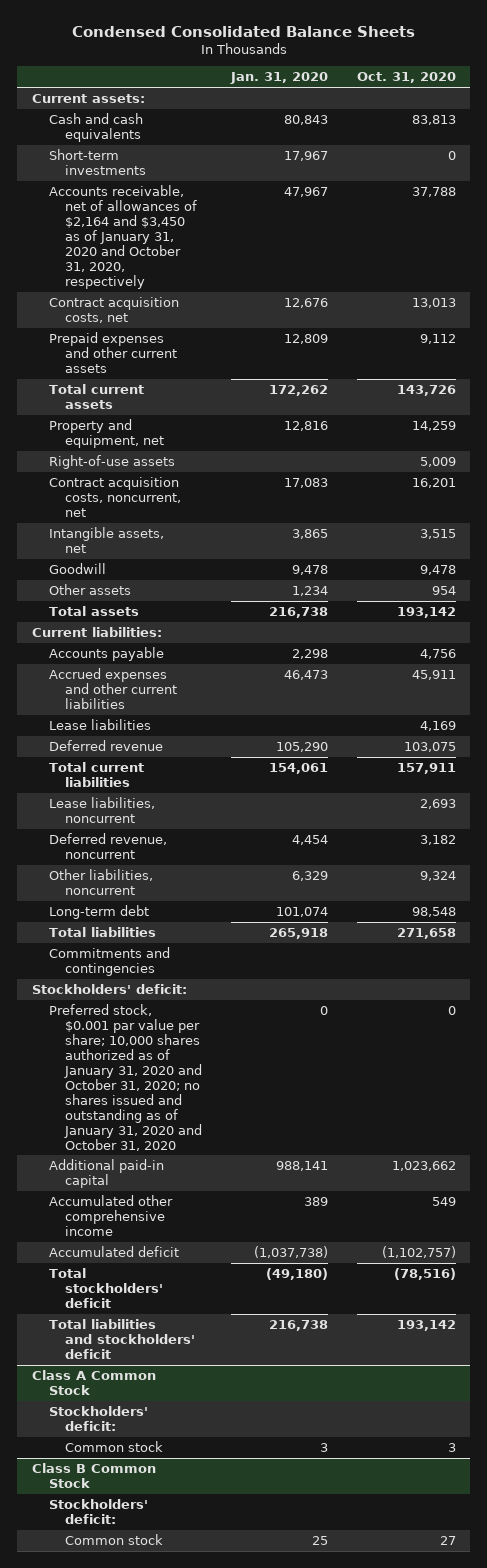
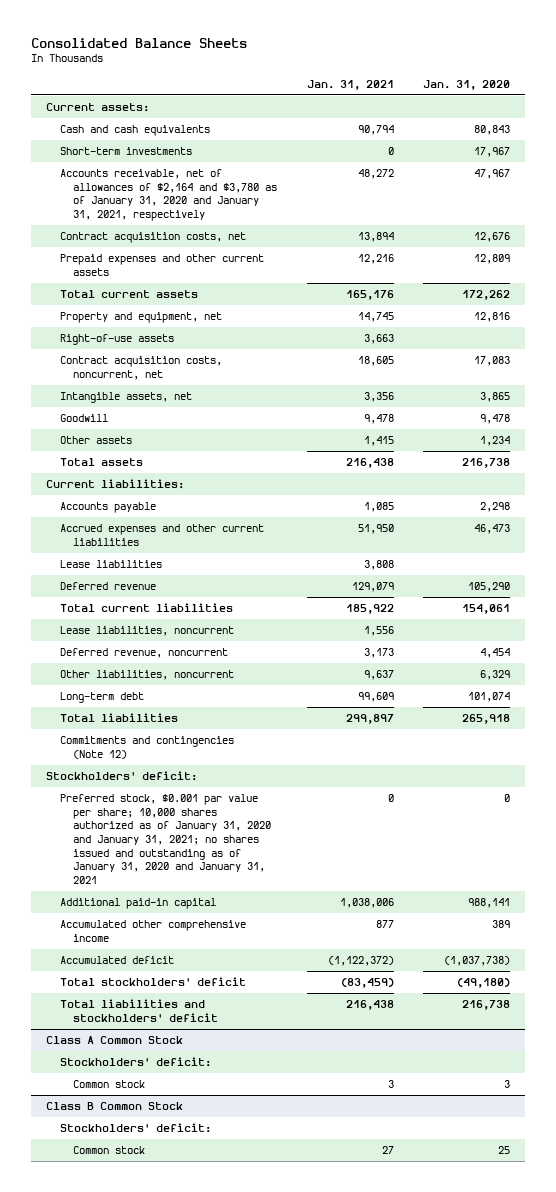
[71,25,415,37] Condensed Consolidated Balance Sheets -> [31,37,248,48] Consolidated Balance Sheets
[356,72,456,84] Oct. 31, 2020 -> none
none -> [306,79,394,90] Jan. 31, 2021
[48,184,198,289] Accounts receivable, net of allowances of $2,164 and $3,450 as of January 31, 2020 and October 31, 2020, respectively -> [59,168,278,221] Accounts receivable, net of allowances of $2,164 and $3,780 as of January 31, 2020 and January 31, 2021, respectively
[48,946,170,976] Commitments and contingencies -> [59,735,234,759] Commitments and contingencies (Note 12)
[48,1003,203,1151] Preferred stock, $0.001 par value per share; 10,000 shares authorized as of January 31, 2020 and October 31, 2020; no shares issued and outstanding as of January 31, 2020 and October 31, 2020 -> [59,793,272,884] Preferred stock, $0.001 par value per share; 10,000 shares authorized as of January 31, 2020 and January 31, 2021; no shares issued and outstanding as of January 31, 2020 and January 31, 2021

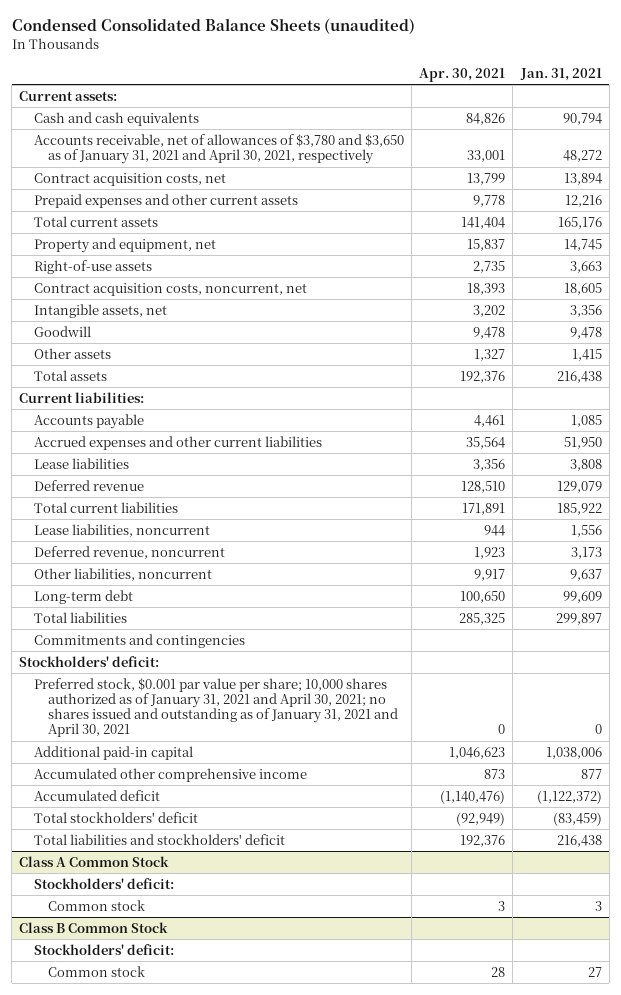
[31,37,248,48] Consolidated Balance Sheets -> [11,18,415,35] Condensed Consolidated Balance Sheets (unaudited)
[423,79,511,90] Jan. 31, 2020 -> none
none -> [419,67,506,82] Apr. 30, 2021
[59,146,192,155] Short-term investments -> none
[59,168,278,221] Accounts receivable, net of allowances of $2,164 and $3,780 as of January 31, 2020 and January 31, 2021, respectively -> [33,133,404,164] Accounts receivable, net of allowances of $3,780 and $3,650 as of January 31, 2021 and April 30, 2021, respectively
[59,735,234,759] Commitments and contingencies (Note 12) -> [33,633,245,648] Commitments and contingencies
[59,793,272,884] Preferred stock, $0.001 par value per share; 10,000 shares authorized as of January 31, 2020 and January 31, 2021; no shares issued and outstanding as of January 31, 2020 and January 31, 2021 -> [33,677,398,738] Preferred stock, $0.001 par value per share; 10,000 shares authorized as of January 31, 2021 and April 30, 2021; no shares issued and outstanding as of January 31, 2021 and April 30, 2021

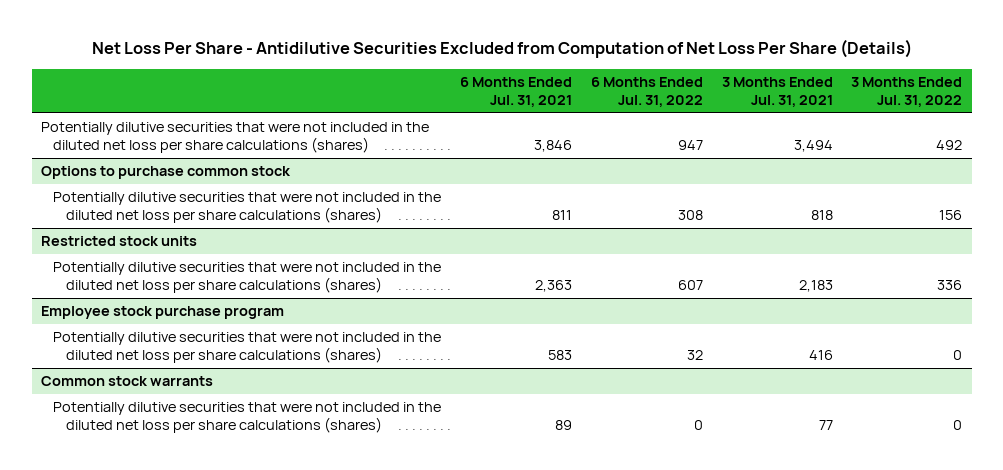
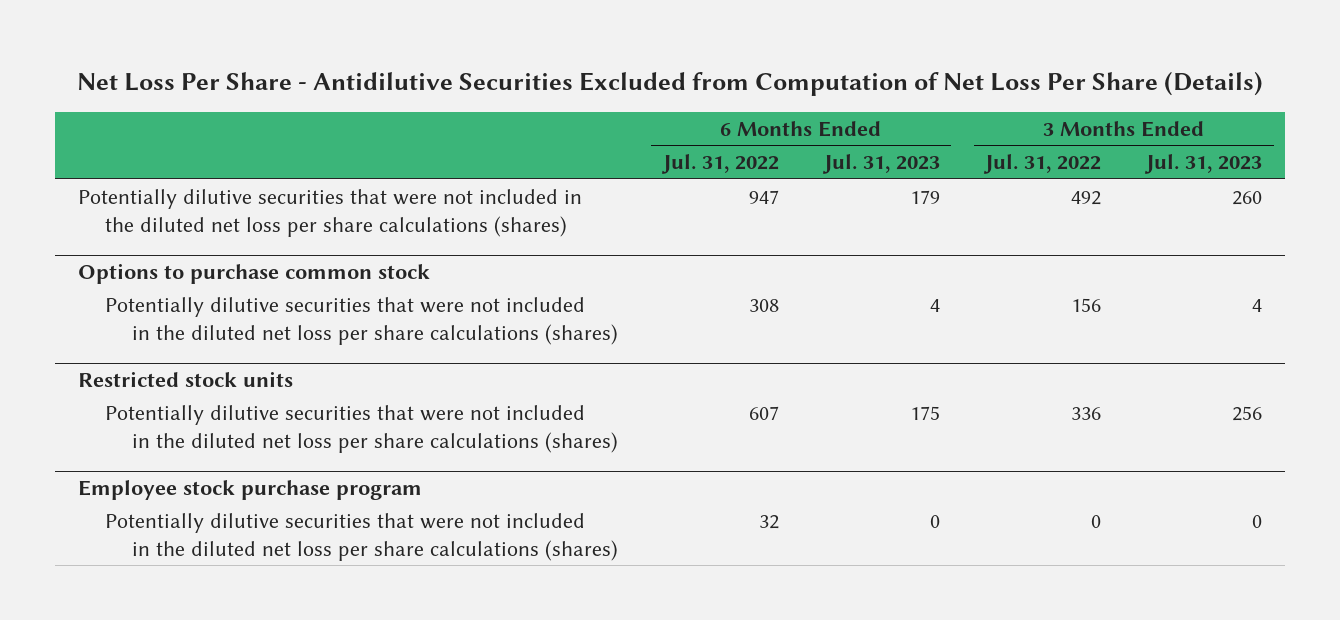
[460,77,573,107] 6 Months Ended Jul. 31, 2021 -> none
[721,77,833,107] 3 Months Ended Jul. 31, 2021 -> none
none -> [821,154,940,175] Jul. 31, 2023
none -> [1144,154,1263,175] Jul. 31, 2023
[41,376,214,387] Common stock warrants -> none
[53,402,442,434] Potentially dilutive securities that were not included in the diluted net loss per share calculations (shares) -> none

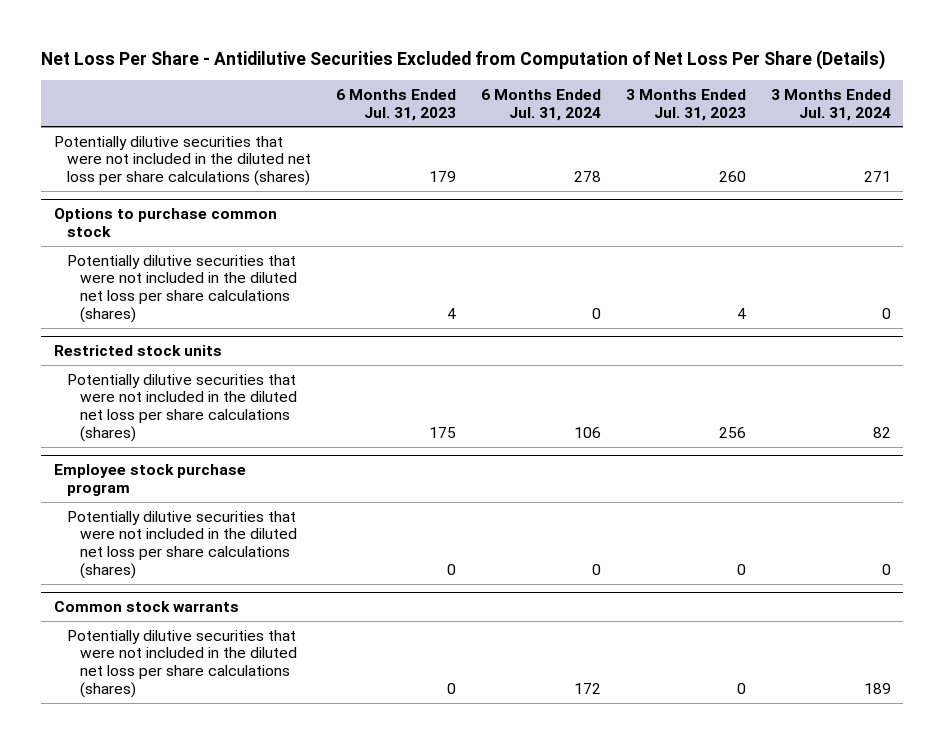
[660,154,779,175] Jul. 31, 2022 -> none
[983,154,1102,175] Jul. 31, 2022 -> none
none -> [480,88,601,121] 6 Months Ended Jul. 31, 2024
none -> [770,88,891,121] 3 Months Ended Jul. 31, 2024
none -> [53,601,239,613] Common stock warrants
none -> [66,629,297,699] Potentially dilutive securities that were not included in the diluted net loss per share calculations (shares)

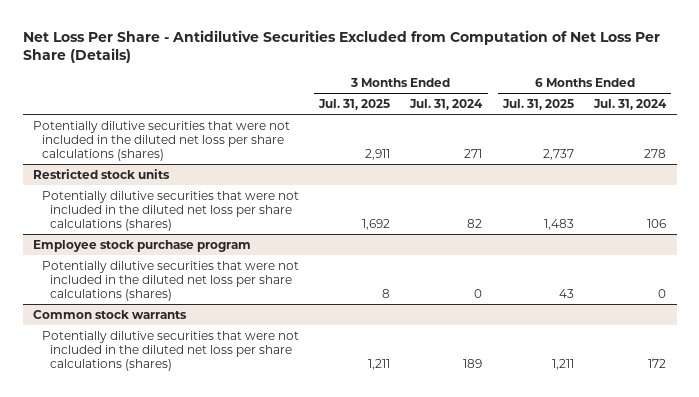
[335,88,456,121] 6 Months Ended Jul. 31, 2023 -> none
[625,88,746,121] 3 Months Ended Jul. 31, 2023 -> none
none -> [318,99,391,111] Jul. 31, 2025
none -> [501,99,574,111] Jul. 31, 2025
[53,208,277,238] Options to purchase common stock -> none
[66,254,297,324] Potentially dilutive securities that were not included in the diluted net loss per share calculations (shares) -> none

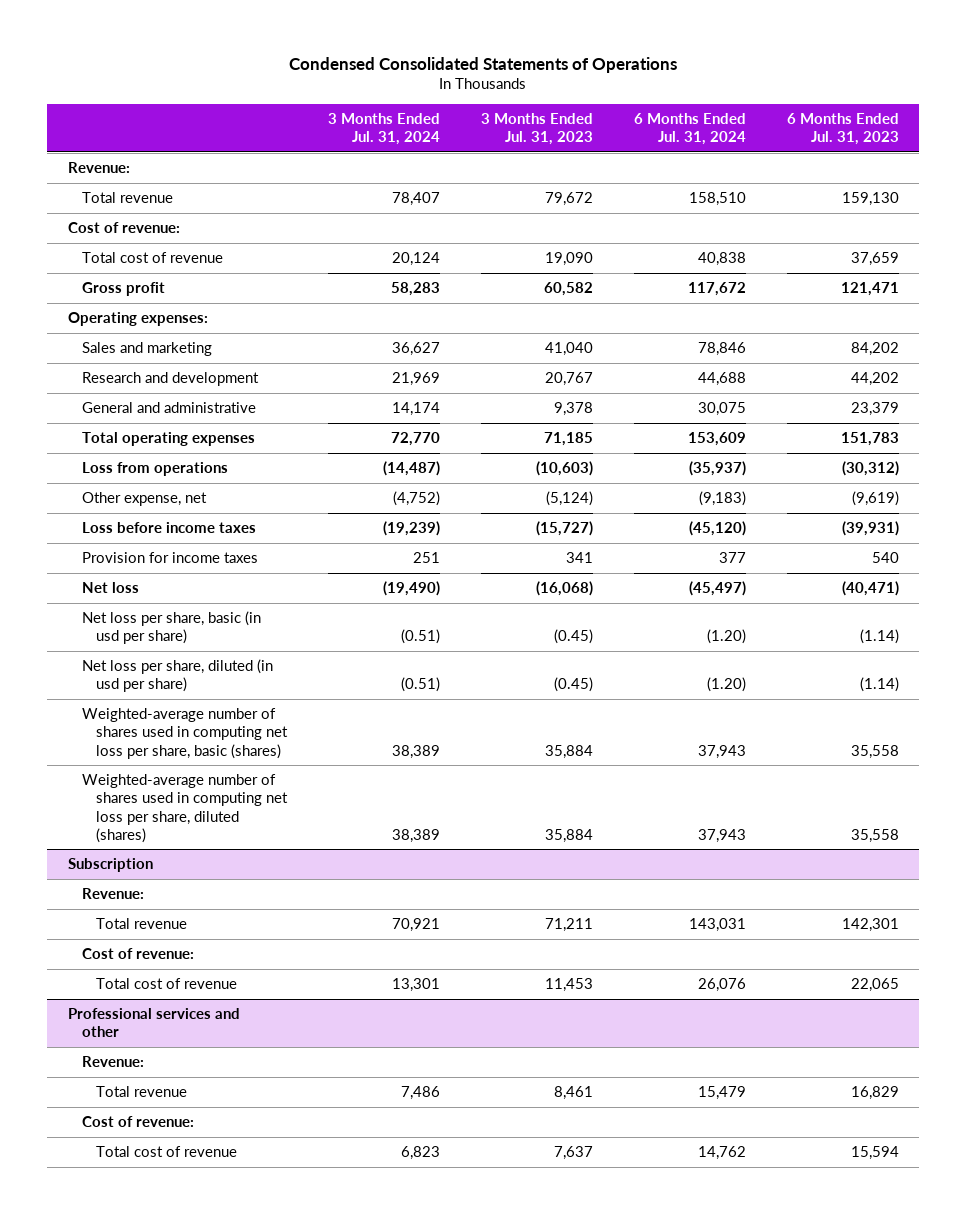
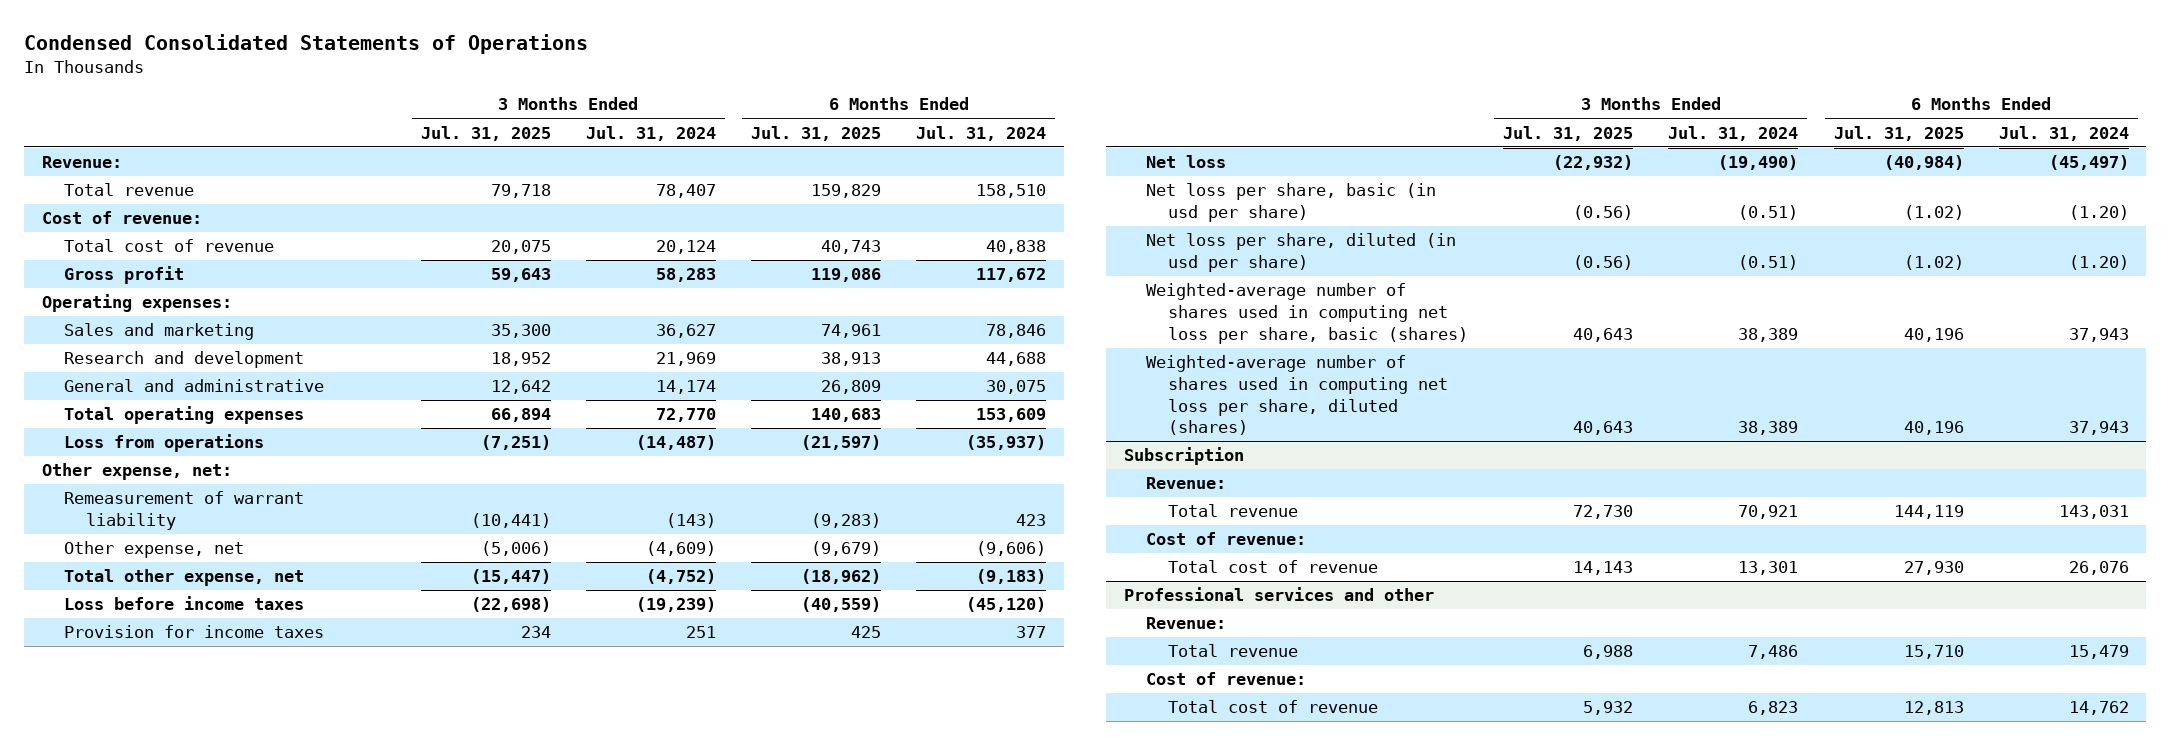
[480,112,593,146] 3 Months Ended Jul. 31, 2023 -> none
[786,112,899,146] 6 Months Ended Jul. 31, 2023 -> none
none -> [420,125,551,141] Jul. 31, 2025
none -> [751,125,882,141] Jul. 31, 2025
none -> [41,463,232,481] Other expense, net:
none -> [63,491,304,530] Remeasurement of warrant liability
[392,491,440,507] (4,752) -> [646,541,717,557] (4,609)
[698,491,746,507] (9,183) -> [976,541,1047,557] (9,606)
none -> [63,569,304,587] Total other expense, net

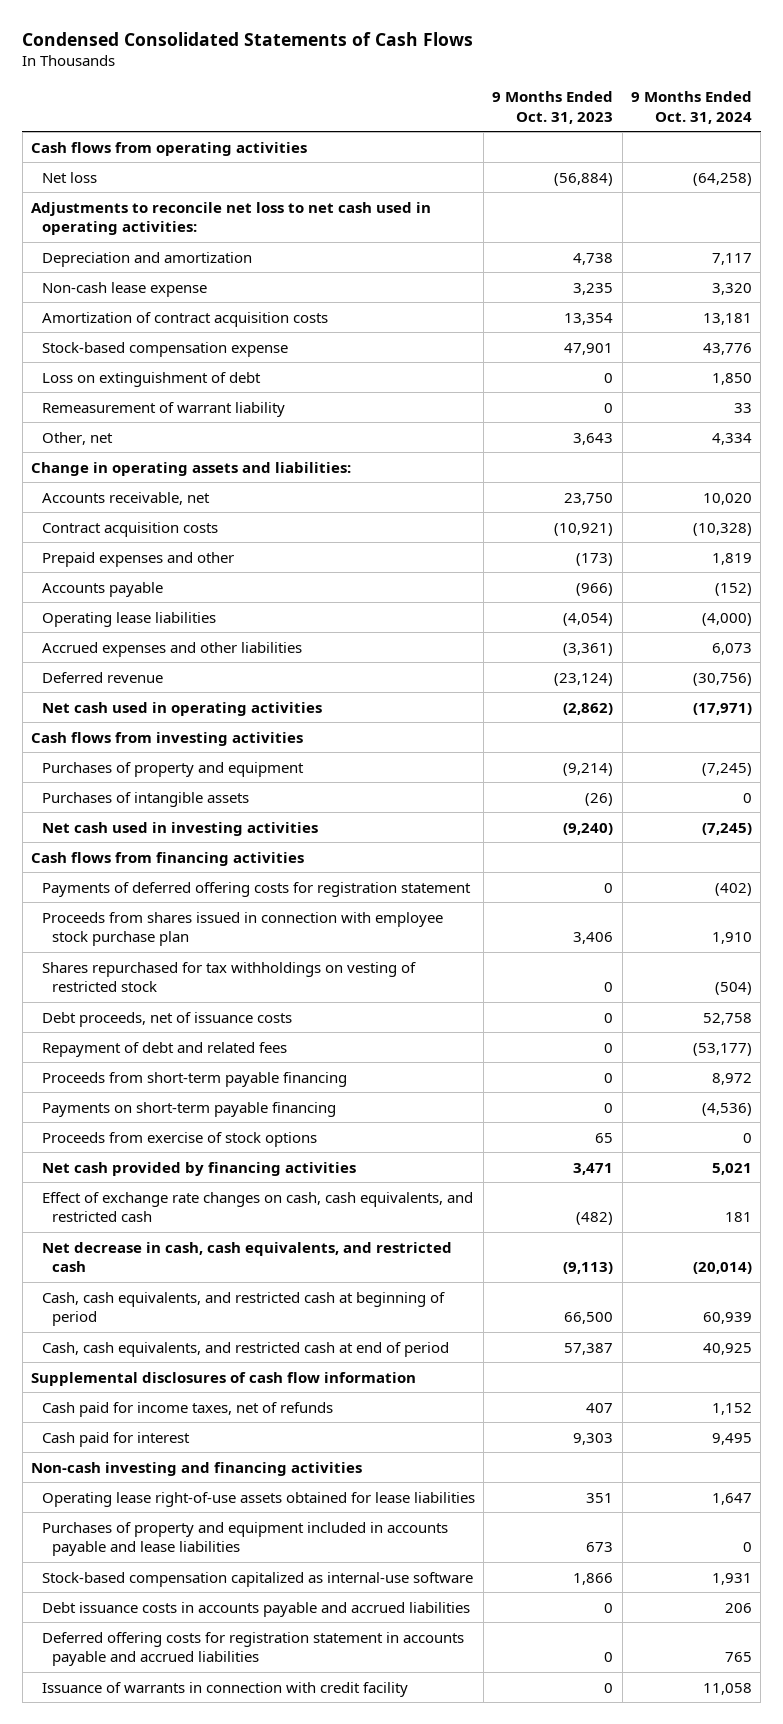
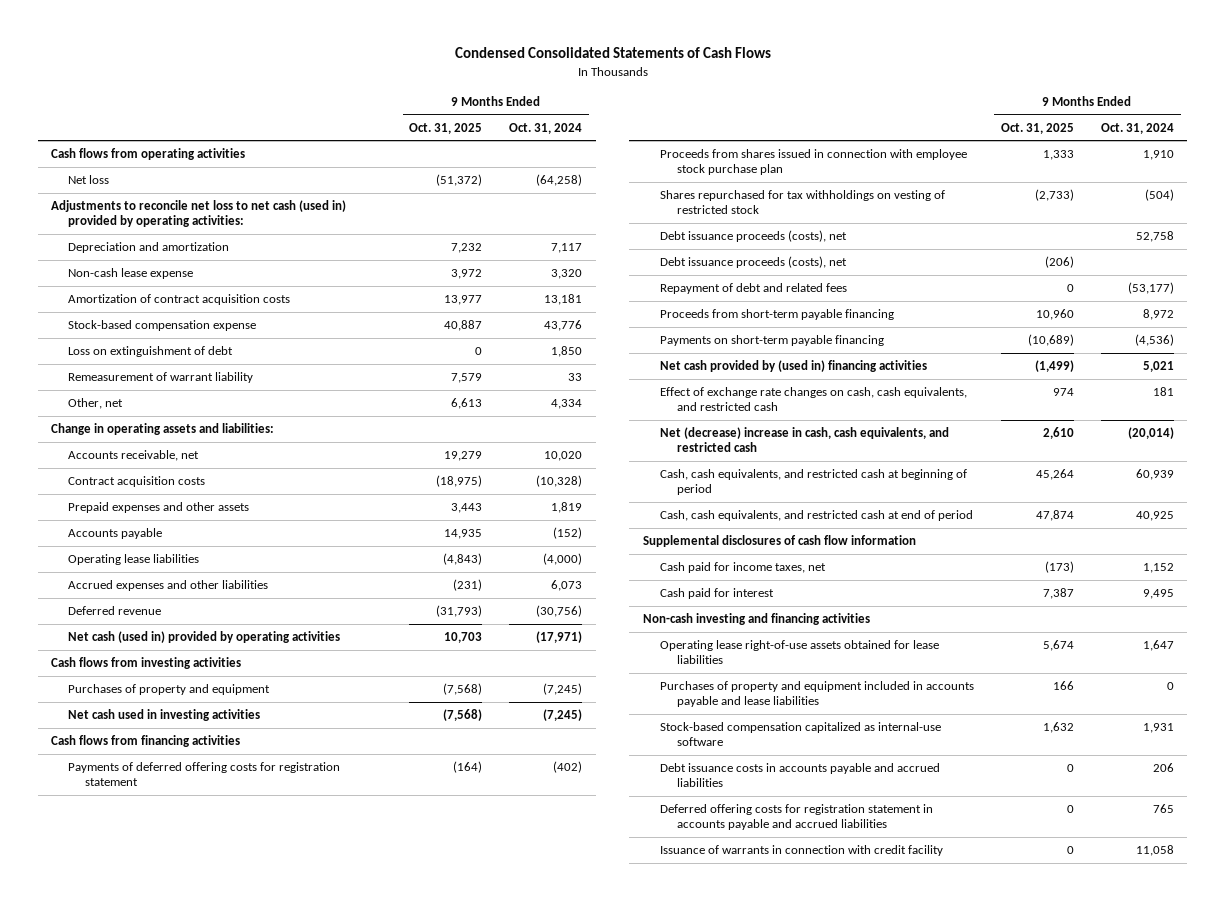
[492,90,614,124] 9 Months Ended Oct. 31, 2023 -> none
none -> [409,122,483,134] Oct. 31, 2025
[30,201,431,236] Adjustments to reconcile net loss to net cash used in operating activities: -> [51,200,347,228] Adjustments to reconcile net loss to net cash (used in) provided by operating activities:
[41,551,234,567] Prepaid expenses and other -> [68,502,250,514] Prepaid expenses and other assets
[41,701,322,716] Net cash used in operating activities -> [68,631,341,644] Net cash (used in) provided by operating activities
[41,791,249,807] Purchases of intangible assets -> none
[41,1011,292,1027] Debt proceeds, net of issuance costs -> [659,230,847,243] Debt issuance proceeds (costs), net
none -> [659,256,847,269] Debt issuance proceeds (costs), net
[41,1131,317,1147] Proceeds from exercise of stock options -> none
[41,1161,356,1176] Net cash provided by financing activities -> [659,360,927,373] Net cash provided by (used in) financing activities
[41,1241,452,1273] Net decrease in cash, cash equivalents, and restricted cash -> [659,427,949,453] Net (decrease) increase in cash, cash equivalents, and restricted cash
[41,1401,333,1417] Cash paid for income taxes, net of refunds -> [659,562,826,574] Cash paid for income taxes, net

